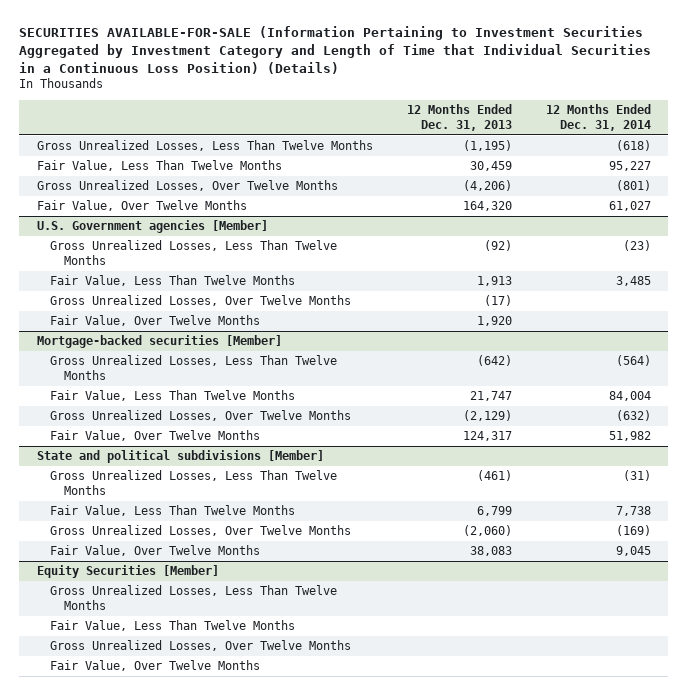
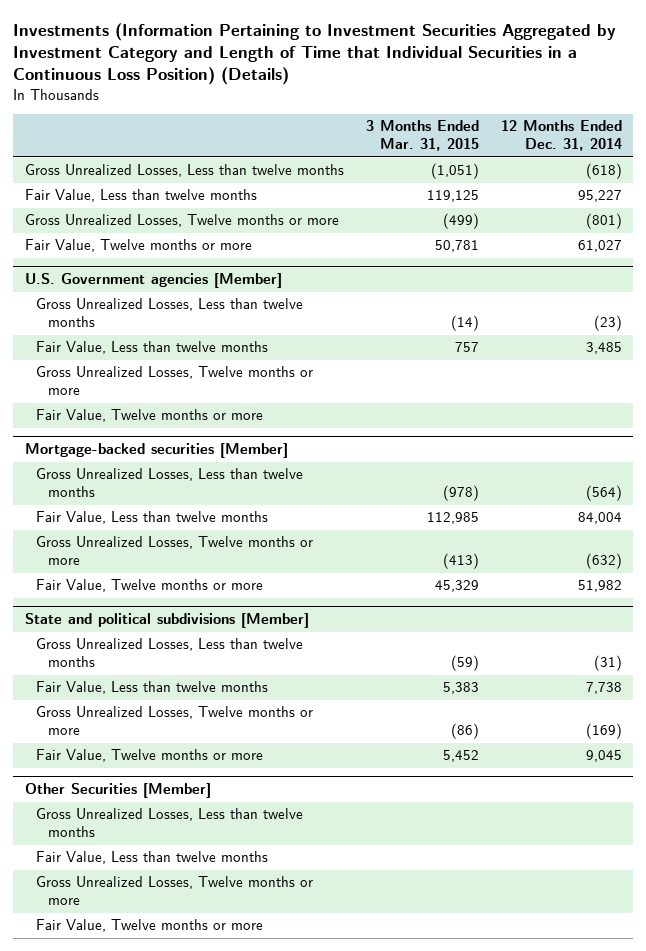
[19,26,652,74] SECURITIES AVAILABLE-FOR-SALE (Information Pertaining to Investment Securities Aggregated by Investment Category and Length of Time that Individual Securities in a Continuous Loss Position) (Details) -> [13,22,617,86] Investments (Information Pertaining to Investment Securities Aggregated by Investment Category and Length of Time that Individual Securities in a Continuous Loss Position) (Details)
[406,104,512,131] 12 Months Ended Dec. 31, 2013 -> none
none -> [365,120,479,152] 3 Months Ended Mar. 31, 2015
[36,140,373,152] Gross Unrealized Losses, Less Than Twelve Months -> [24,164,344,178] Gross Unrealized Losses, Less than twelve months
[36,160,282,172] Fair Value, Less Than Twelve Months -> [24,189,257,203] Fair Value, Less than twelve months
[36,180,338,192] Gross Unrealized Losses, Over Twelve Months -> [24,214,339,228] Gross Unrealized Losses, Twelve months or more
[36,200,247,212] Fair Value, Over Twelve Months -> [24,239,252,253] Fair Value, Twelve months or more
[50,240,338,266] Gross Unrealized Losses, Less Than Twelve Months -> [36,298,304,328] Gross Unrealized Losses, Less than twelve months
[50,275,296,287] Fair Value, Less Than Twelve Months -> [36,341,269,355] Fair Value, Less than twelve months
[50,295,352,307] Gross Unrealized Losses, Over Twelve Months -> [36,366,314,396] Gross Unrealized Losses, Twelve months or more
[50,315,261,327] Fair Value, Over Twelve Months -> [36,409,264,423] Fair Value, Twelve months or more
[50,355,338,381] Gross Unrealized Losses, Less Than Twelve Months -> [36,468,304,498] Gross Unrealized Losses, Less than twelve months
[50,390,296,402] Fair Value, Less Than Twelve Months -> [36,511,269,525] Fair Value, Less than twelve months
[50,410,352,422] Gross Unrealized Losses, Over Twelve Months -> [36,536,314,566] Gross Unrealized Losses, Twelve months or more
[50,430,261,442] Fair Value, Over Twelve Months -> [36,579,264,593] Fair Value, Twelve months or more
[50,470,338,496] Gross Unrealized Losses, Less Than Twelve Months -> [36,638,304,668] Gross Unrealized Losses, Less than twelve months
[50,505,296,517] Fair Value, Less Than Twelve Months -> [36,681,269,695] Fair Value, Less than twelve months
[50,525,352,537] Gross Unrealized Losses, Over Twelve Months -> [36,706,314,736] Gross Unrealized Losses, Twelve months or more
[50,545,261,557] Fair Value, Over Twelve Months -> [36,749,264,763] Fair Value, Twelve months or more
[36,565,219,579] Equity Securities [Member] -> [24,783,211,799] Other Securities [Member]
[50,585,338,611] Gross Unrealized Losses, Less Than Twelve Months -> [36,808,304,838] Gross Unrealized Losses, Less than twelve months
[50,620,296,632] Fair Value, Less Than Twelve Months -> [36,851,269,865] Fair Value, Less than twelve months
[50,640,352,652] Gross Unrealized Losses, Over Twelve Months -> [36,876,314,906] Gross Unrealized Losses, Twelve months or more
[50,660,261,672] Fair Value, Over Twelve Months -> [36,919,264,933] Fair Value, Twelve months or more

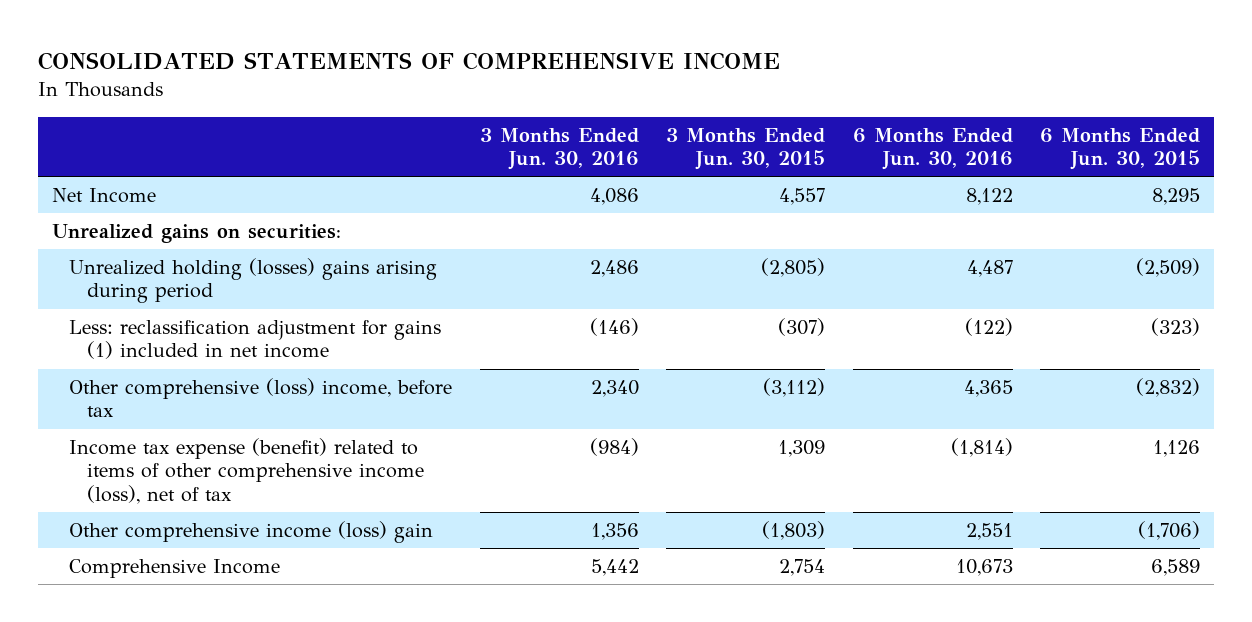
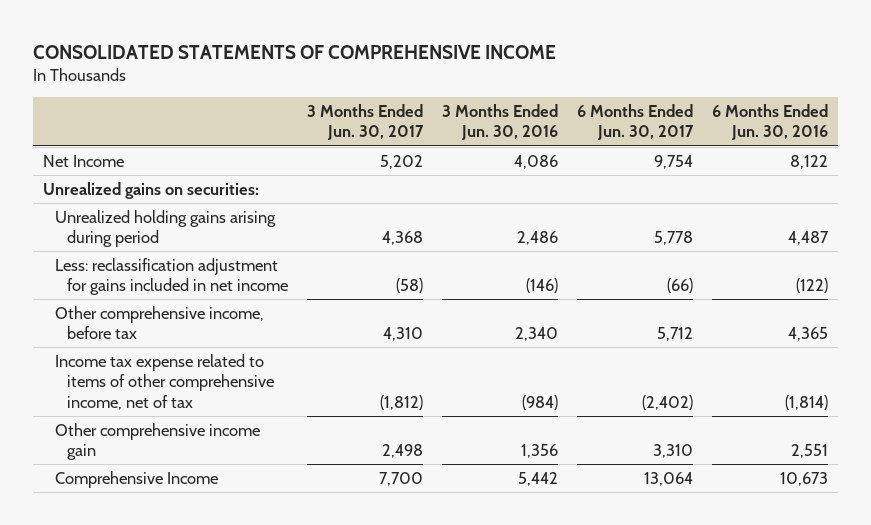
[666,127,826,171] 3 Months Ended Jun. 30, 2015 -> none
[1040,127,1201,171] 6 Months Ended Jun. 30, 2015 -> none
none -> [306,103,424,141] 3 Months Ended Jun. 30, 2017
none -> [577,103,695,141] 6 Months Ended Jun. 30, 2017
[69,258,438,304] Unrealized holding (losses) gains arising during period -> [54,209,276,248] Unrealized holding gains arising during period
[69,320,442,360] Less: reclassification adjustment for gains (1) included in net income -> [54,257,288,296] Less: reclassification adjustment for gains included in net income
[69,378,453,418] Other comprehensive (loss) income, before tax -> [54,305,264,340] Other comprehensive income, before tax
[69,438,424,504] Income tax expense (benefit) related to items of other comprehensive income (loss), net of tax -> [54,353,274,410] Income tax expense related to items of other comprehensive income, net of tax
[69,521,434,544] Other comprehensive income (loss) gain -> [54,422,260,461] Other comprehensive income gain

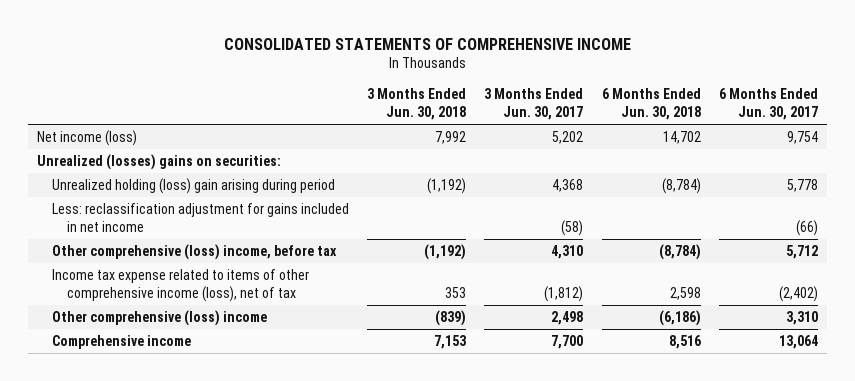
[442,103,559,141] 3 Months Ended Jun. 30, 2016 -> none
[712,103,829,141] 6 Months Ended Jun. 30, 2016 -> none
none -> [367,88,467,120] 3 Months Ended Jun. 30, 2018
none -> [601,88,701,120] 6 Months Ended Jun. 30, 2018
[42,154,124,167] Net Income -> [37,130,138,147] Net income (loss)
[42,181,259,199] Unrealized gains on securities: -> [37,154,282,171] Unrealized (losses) gains on securities:
[54,209,276,248] Unrealized holding gains arising during period -> [52,178,336,195] Unrealized holding (loss) gain arising during period
[54,305,264,340] Other comprehensive income, before tax -> [52,244,338,261] Other comprehensive (loss) income, before tax
[54,353,274,410] Income tax expense related to items of other comprehensive income, net of tax -> [52,269,310,302] Income tax expense related to items of other comprehensive income (loss), net of tax
[54,422,260,461] Other comprehensive income gain -> [52,310,268,327] Other comprehensive (loss) income
[54,470,218,488] Comprehensive Income -> [52,335,192,350] Comprehensive income

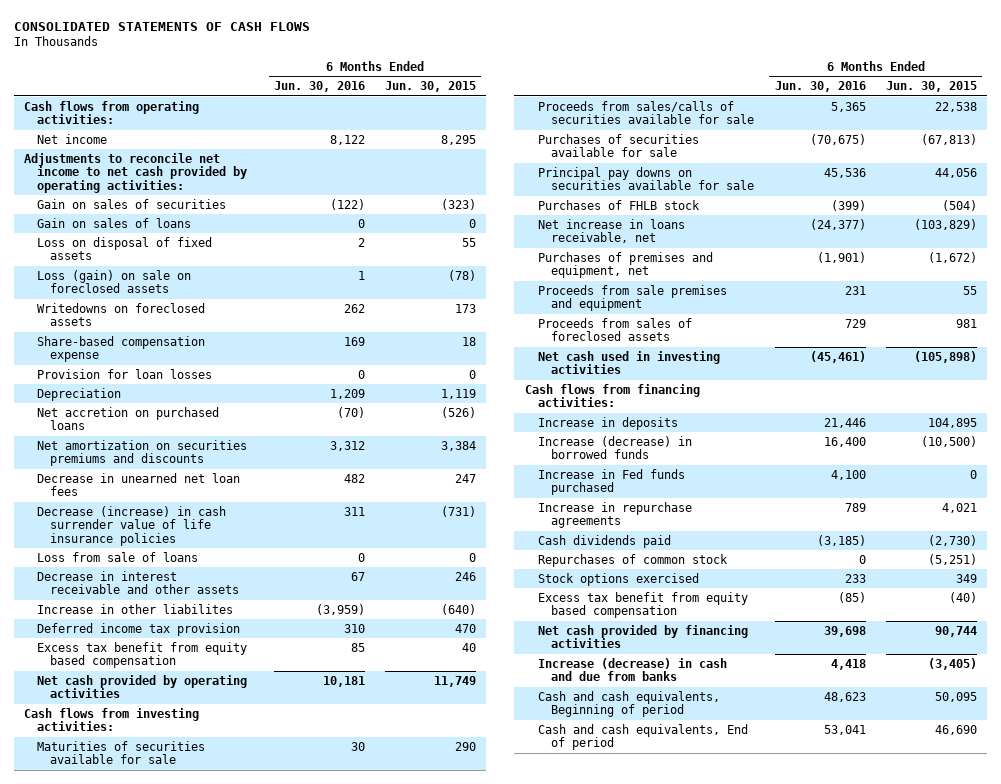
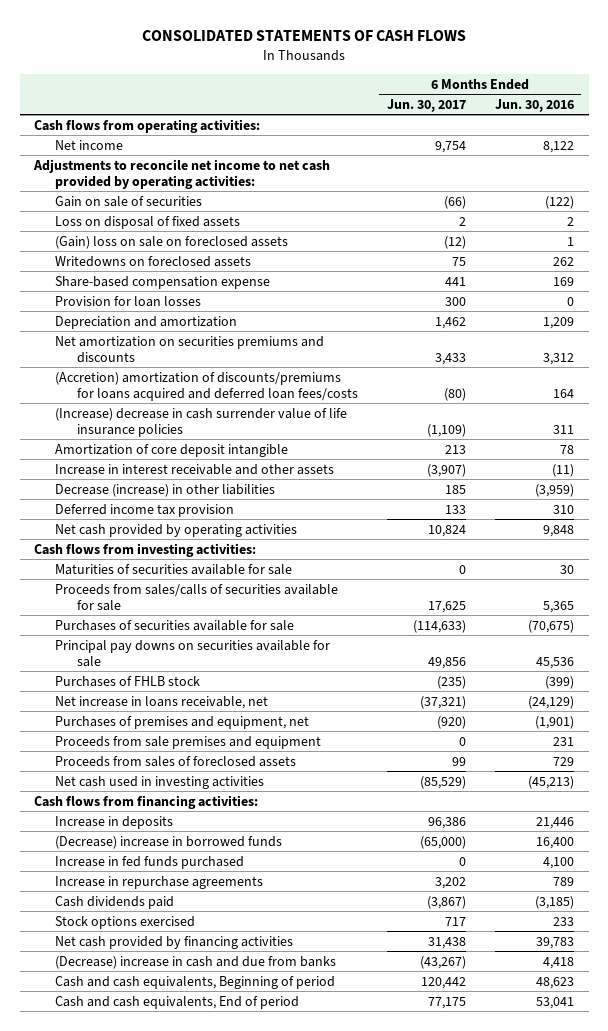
[385,81,477,93] Jun. 30, 2015 -> none
none -> [386,98,466,112] Jun. 30, 2017
[37,217,192,228] Gain on sales of loans -> none
[37,198,227,209] Gain on sales of securities -> [55,195,203,207] Gain on sale of securities
[37,269,192,294] Loss (gain) on sale on foreclosed assets -> [55,235,289,249] (Gain) loss on sale on foreclosed assets
[37,406,220,431] Net accretion on purchased loans -> none
[37,387,122,401] Depreciation -> [55,315,238,329] Depreciation and amortization
[37,472,241,497] Decrease in unearned net loan fees -> none
[37,551,199,562] Loss from sale of loans -> none
none -> [55,371,358,401] (Accretion) amortization of discounts/premiums for loans acquired and deferred loan fees/costs
[37,505,227,546] Decrease (increase) in cash surrender value of life insurance policies -> [55,407,348,437] (Increase) decrease in cash surrender value of life insurance policies
none -> [55,443,289,457] Amortization of core deposit intangible
[37,570,240,595] Decrease in interest receivable and other assets -> [55,463,335,475] Increase in interest receivable and other assets
[350,571,365,581] 67 -> [552,463,575,477] (11)
[37,603,234,614] Increase in other liabilites -> [55,483,276,497] Decrease (increase) in other liabilities
[37,641,248,669] Excess tax benefit from equity based compensation -> none
[322,675,365,687] 10,181 -> [543,524,575,537] 9,848
[809,218,866,230] (24,377) -> [528,695,575,709] (24,129)
[809,350,866,363] (45,461) -> [528,775,575,789] (45,213)
[537,435,692,460] Increase (decrease) in borrowed funds -> [55,835,283,849] (Decrease) increase in borrowed funds
[537,468,685,496] Increase in Fed funds purchased -> [55,855,245,869] Increase in fed funds purchased
[537,553,728,567] Repurchases of common stock -> none
[537,591,748,619] Excess tax benefit from equity based compensation -> none
[823,625,866,637] 39,698 -> [536,936,575,949] 39,783
[537,657,727,682] Increase (decrease) in cash and due from banks -> [55,955,337,969] (Decrease) increase in cash and due from banks

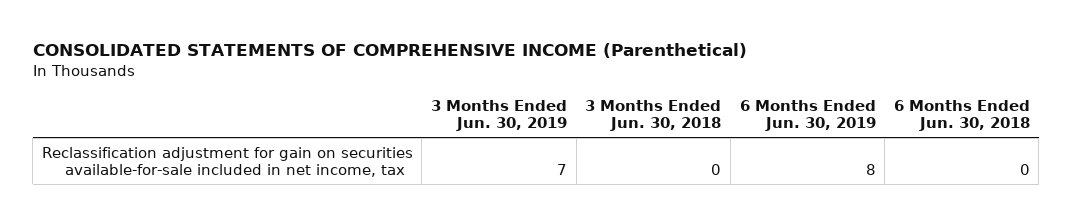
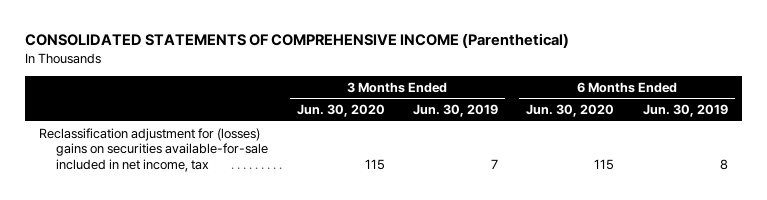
[585,99,722,132] 3 Months Ended Jun. 30, 2018 -> none
[893,99,1030,132] 6 Months Ended Jun. 30, 2018 -> none
none -> [296,104,385,118] Jun. 30, 2020
none -> [526,104,615,118] Jun. 30, 2020
[41,146,413,178] Reclassification adjustment for gain on securities available-for-sale included in net income, tax -> [39,127,269,172] Reclassification adjustment for (losses) gains on securities available-for-sale included in net income, tax

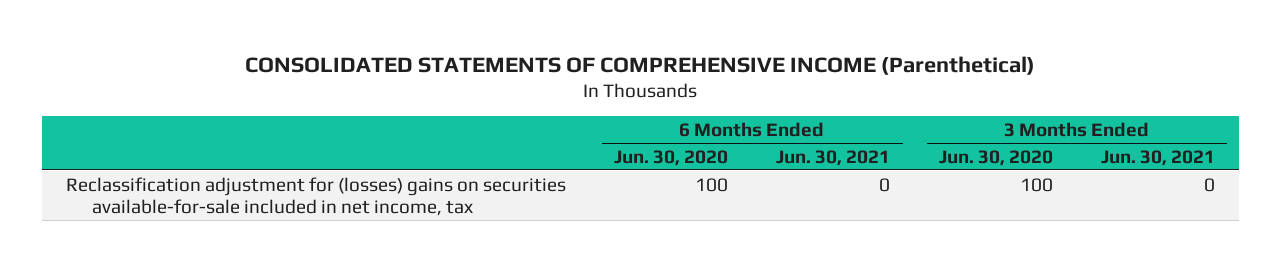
[413,104,499,118] Jun. 30, 2019 -> none
[642,104,728,118] Jun. 30, 2019 -> none
none -> [776,149,891,166] Jun. 30, 2021
none -> [1100,149,1215,166] Jun. 30, 2021
[364,158,385,170] 115 -> [1019,177,1053,192] 100
[594,158,615,170] 115 -> [695,177,729,192] 100

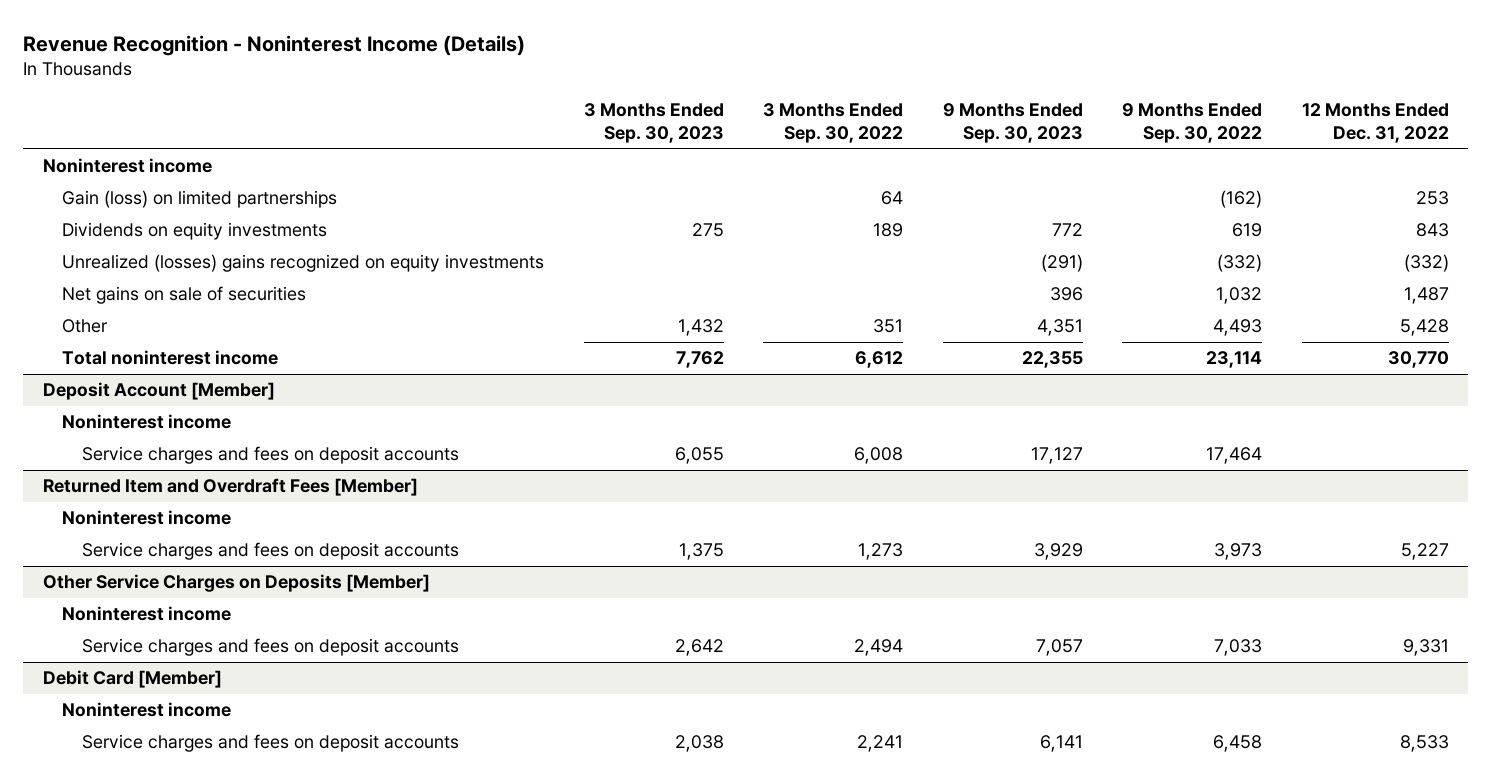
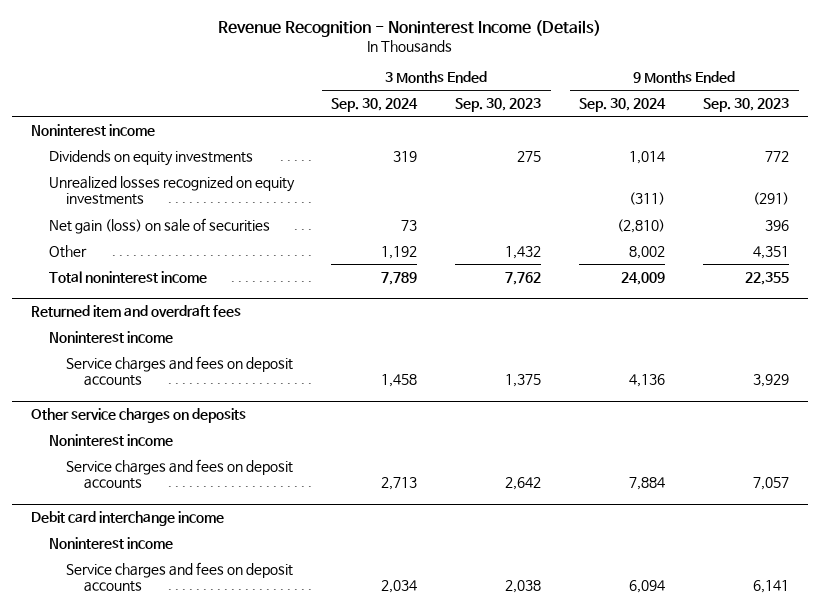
[763,102,904,143] 3 Months Ended Sep. 30, 2022 -> none
[1122,102,1263,143] 9 Months Ended Sep. 30, 2022 -> none
[1301,102,1449,143] 12 Months Ended Dec. 31, 2022 -> none
none -> [331,98,419,113] Sep. 30, 2024
none -> [579,98,667,113] Sep. 30, 2024
[62,190,338,209] Gain (loss) on limited partnerships -> none
[62,254,545,273] Unrealized (losses) gains recognized on equity investments -> [48,175,295,206] Unrealized losses recognized on equity investments
[62,286,307,305] Net gains on sale of securities -> [48,217,270,234] Net gain (loss) on sale of securities
[42,382,275,401] Deposit Account [Member] -> none
[62,414,232,430] Noninterest income -> none
[82,446,460,465] Service charges and fees on deposit accounts -> none
[42,478,418,497] Returned Item and Overdraft Fees [Member] -> [30,305,241,318] Returned item and overdraft fees
[42,574,430,593] Other Service Charges on Deposits [Member] -> [30,408,246,424] Other service charges on deposits
[42,670,222,689] Debit Card [Member] -> [30,511,224,527] Debit card interchange income

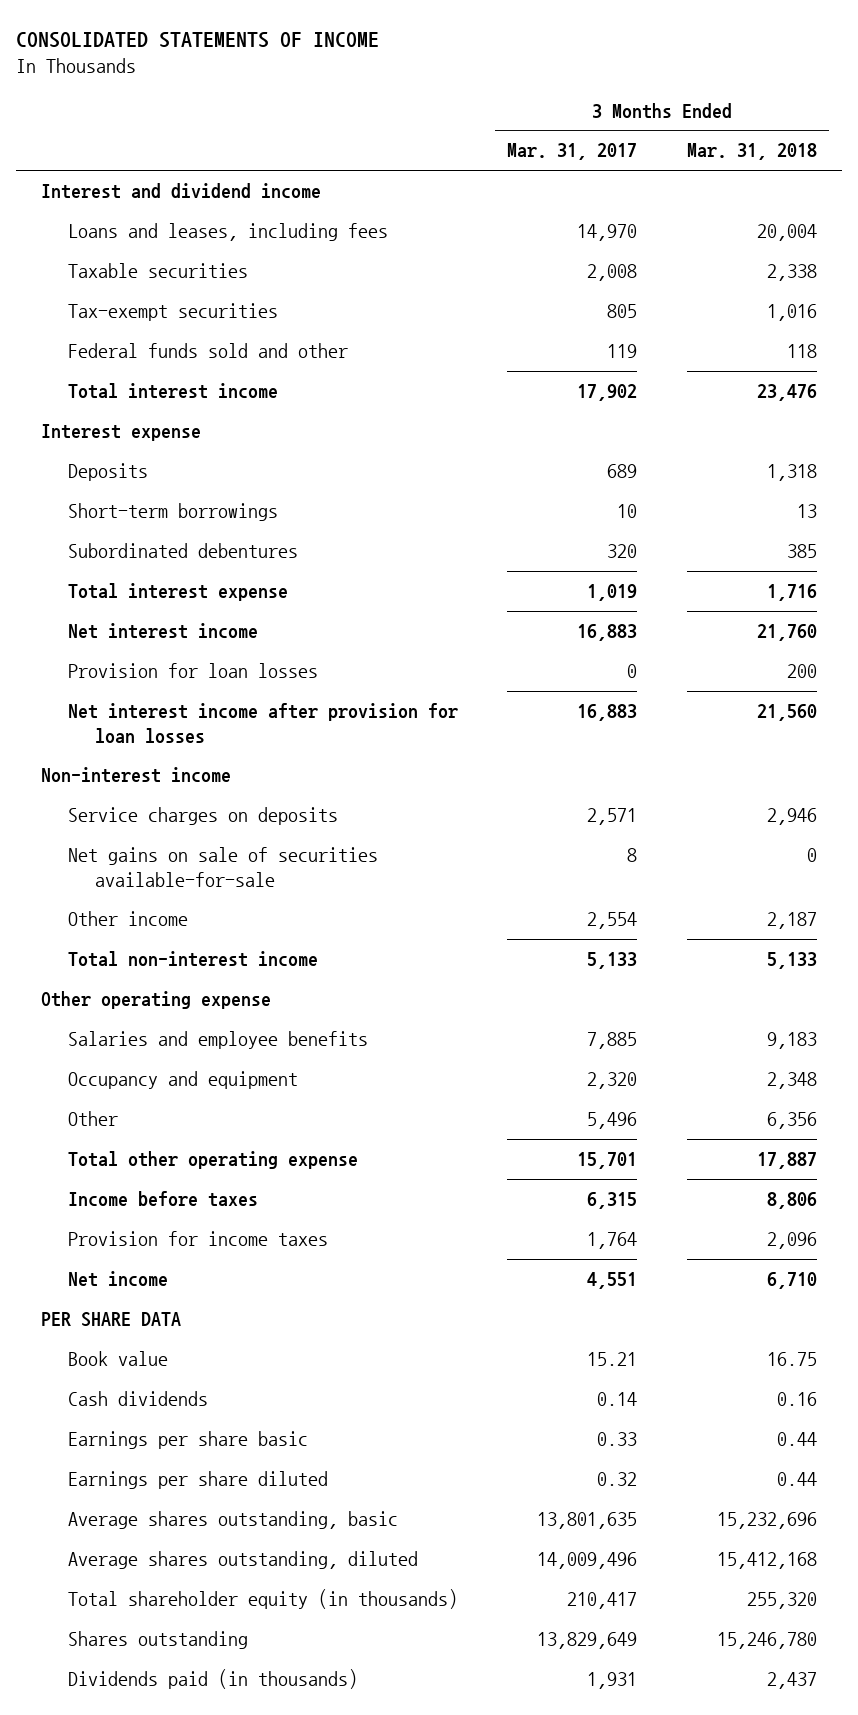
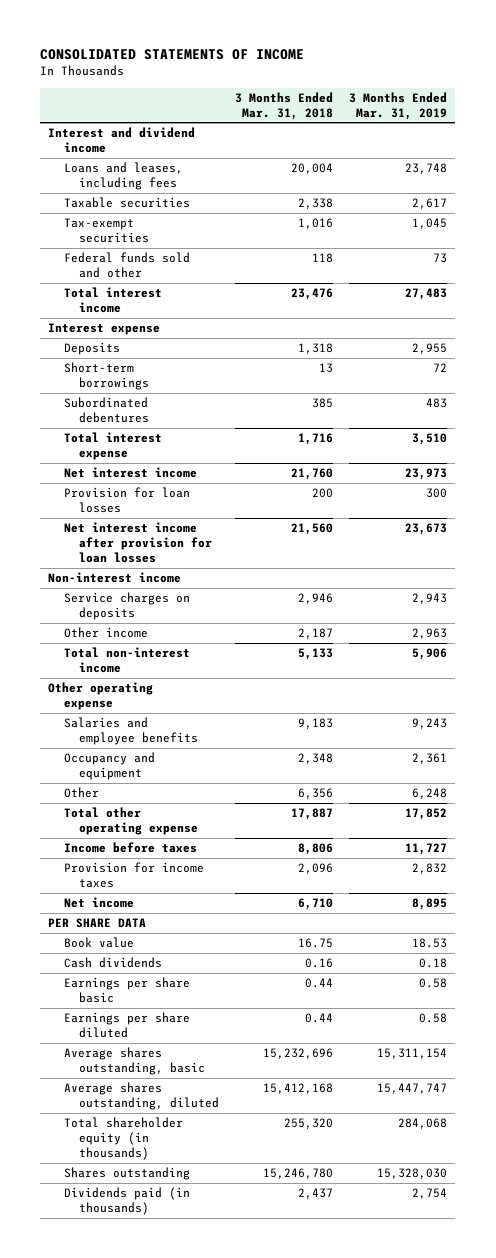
[507,143,638,161] Mar. 31, 2017 -> none
none -> [349,91,448,120] 3 Months Ended Mar. 31, 2019
[67,846,378,887] Net gains on sale of securities available-for-sale -> none

